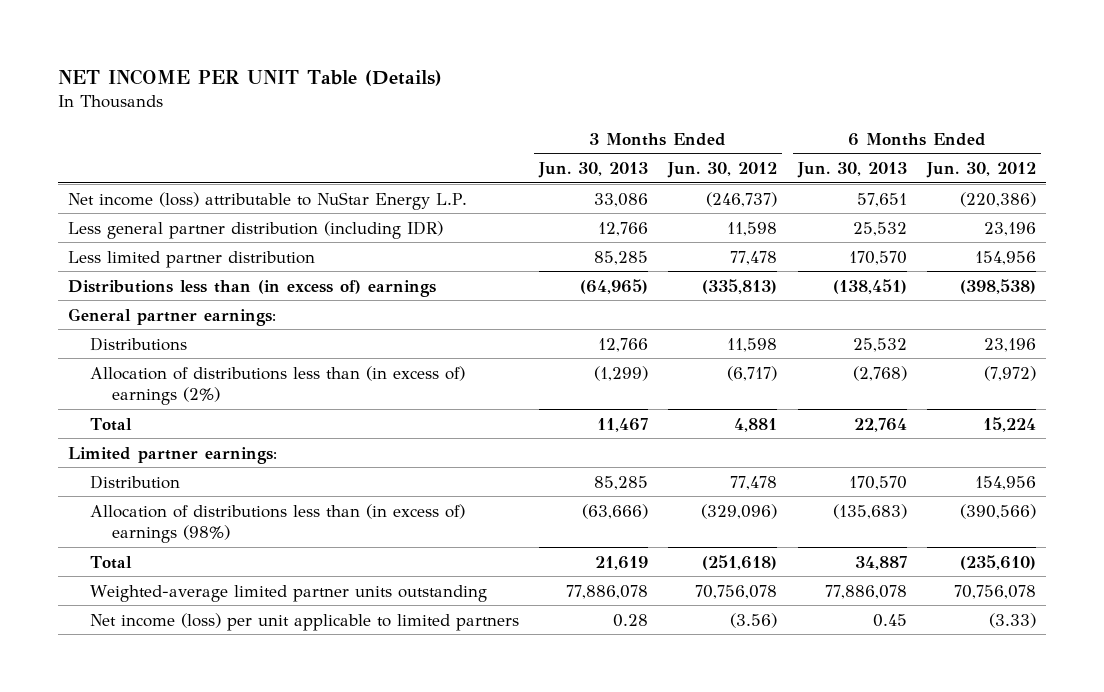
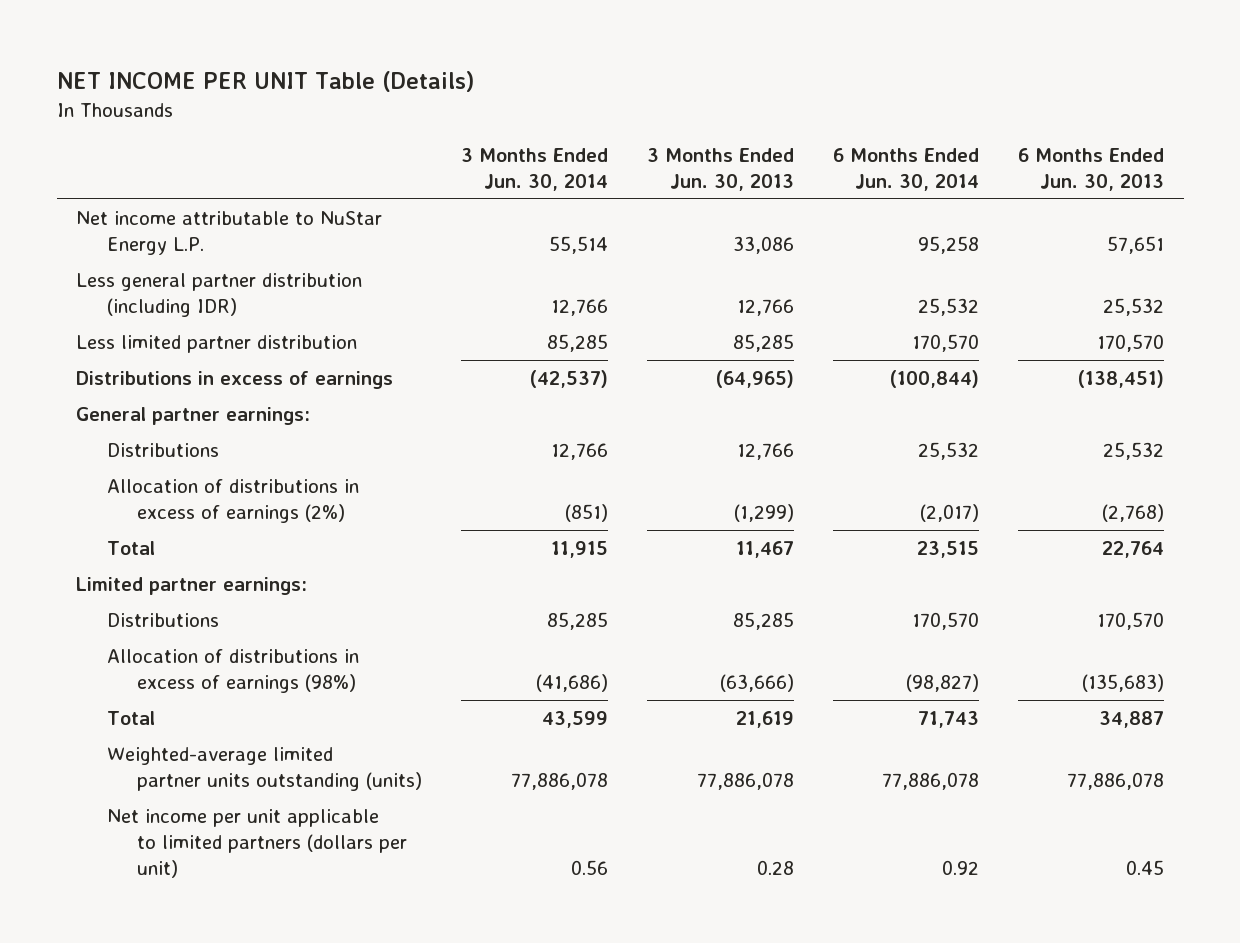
[667,161,778,178] Jun. 30, 2012 -> none
[925,161,1036,178] Jun. 30, 2012 -> none
none -> [460,148,608,192] 3 Months Ended Jun. 30, 2014
none -> [832,148,979,192] 6 Months Ended Jun. 30, 2014
[67,191,467,210] Net income (loss) attributable to NuStar Energy L.P. -> [76,210,383,255] Net income attributable to NuStar Energy L.P.
[67,279,436,297] Distributions less than (in excess of) earnings -> [76,370,394,389] Distributions in excess of earnings
[89,365,465,406] Allocation of distributions less than (in excess of) earnings (2%) -> [106,478,359,523] Allocation of distributions in excess of earnings (2%)
[89,474,180,489] Distribution -> [106,612,219,627] Distributions
[89,503,465,544] Allocation of distributions less than (in excess of) earnings (98%) -> [106,648,359,693] Allocation of distributions in excess of earnings (98%)
[89,584,487,602] Weighted-average limited partner units outstanding -> [106,746,422,791] Weighted-average limited partner units outstanding (units)
[89,612,519,631] Net income (loss) per unit applicable to limited partners -> [106,808,407,878] Net income per unit applicable to limited partners (dollars per unit)

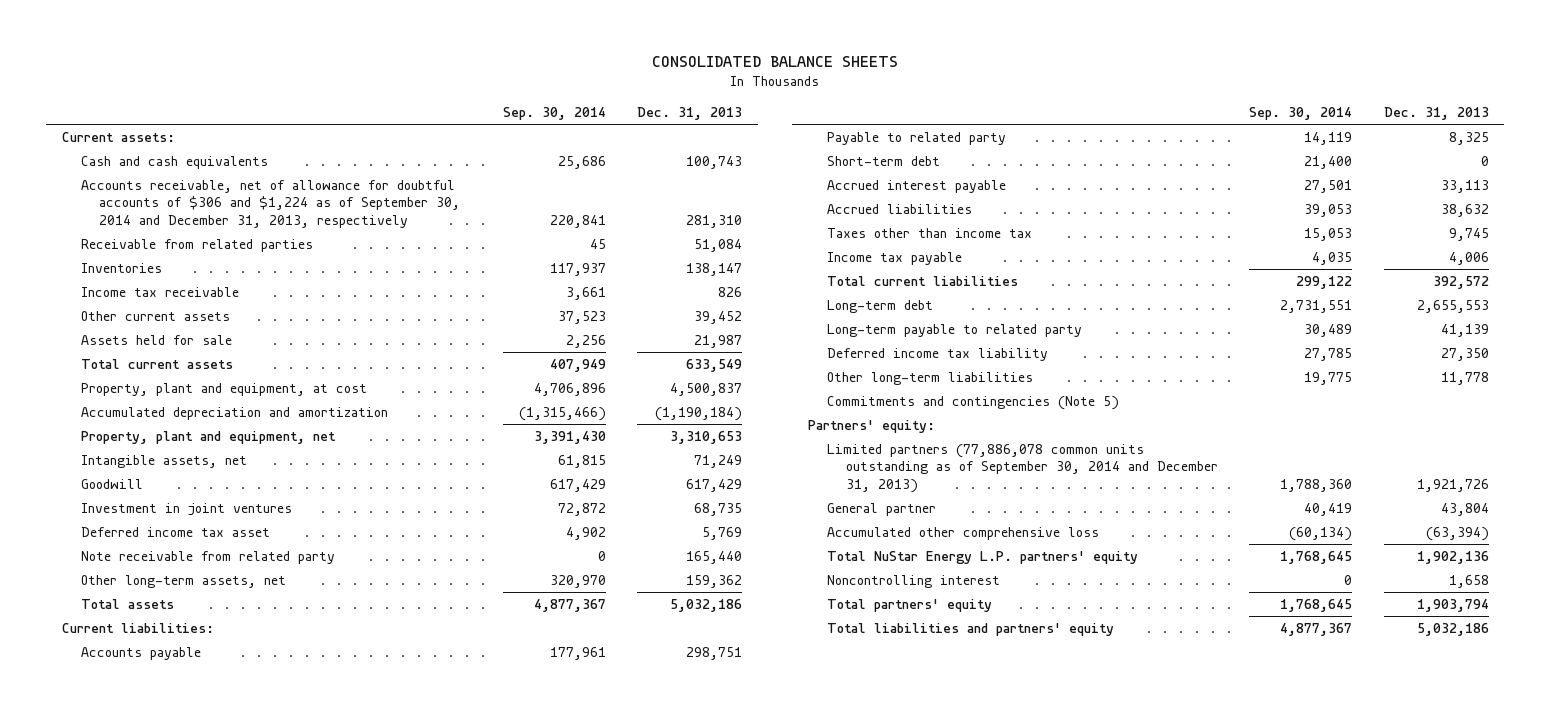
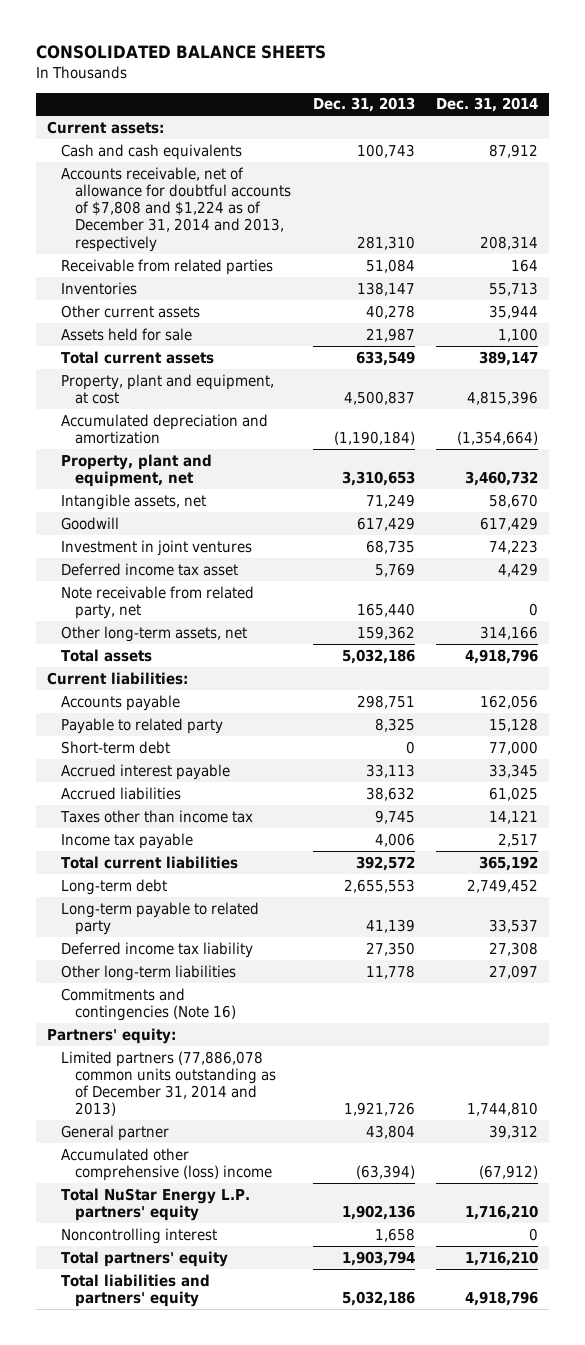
[502,106,606,120] Sep. 30, 2014 -> none
none -> [436,97,539,113] Dec. 31, 2014
[80,179,461,228] Accounts receivable, net of allowance for doubtful accounts of $306 and $1,224 as of September 30, 2014 and December 31, 2013, respectively -> [61,166,292,252] Accounts receivable, net of allowance for doubtful accounts of $7,808 and $1,224 as of December 31, 2014 and 2013, respectively
[80,286,239,297] Income tax receivable -> none
[694,310,743,324] 39,452 -> [365,304,415,319] 40,278
[80,550,335,564] Note receivable from related party -> [61,585,255,619] Note receivable from related party, net
[826,395,1119,410] Commitments and contingencies (Note 5) -> [61,987,237,1021] Commitments and contingencies (Note 16)
[826,443,1218,493] Limited partners (77,886,078 common units outstanding as of September 30, 2014 and December 31, 2013) -> [61,1050,277,1117] Limited partners (77,886,078 common units outstanding as of December 31, 2014 and 2013)
[826,526,1099,540] Accumulated other comprehensive loss -> [61,1147,273,1181] Accumulated other comprehensive (loss) income

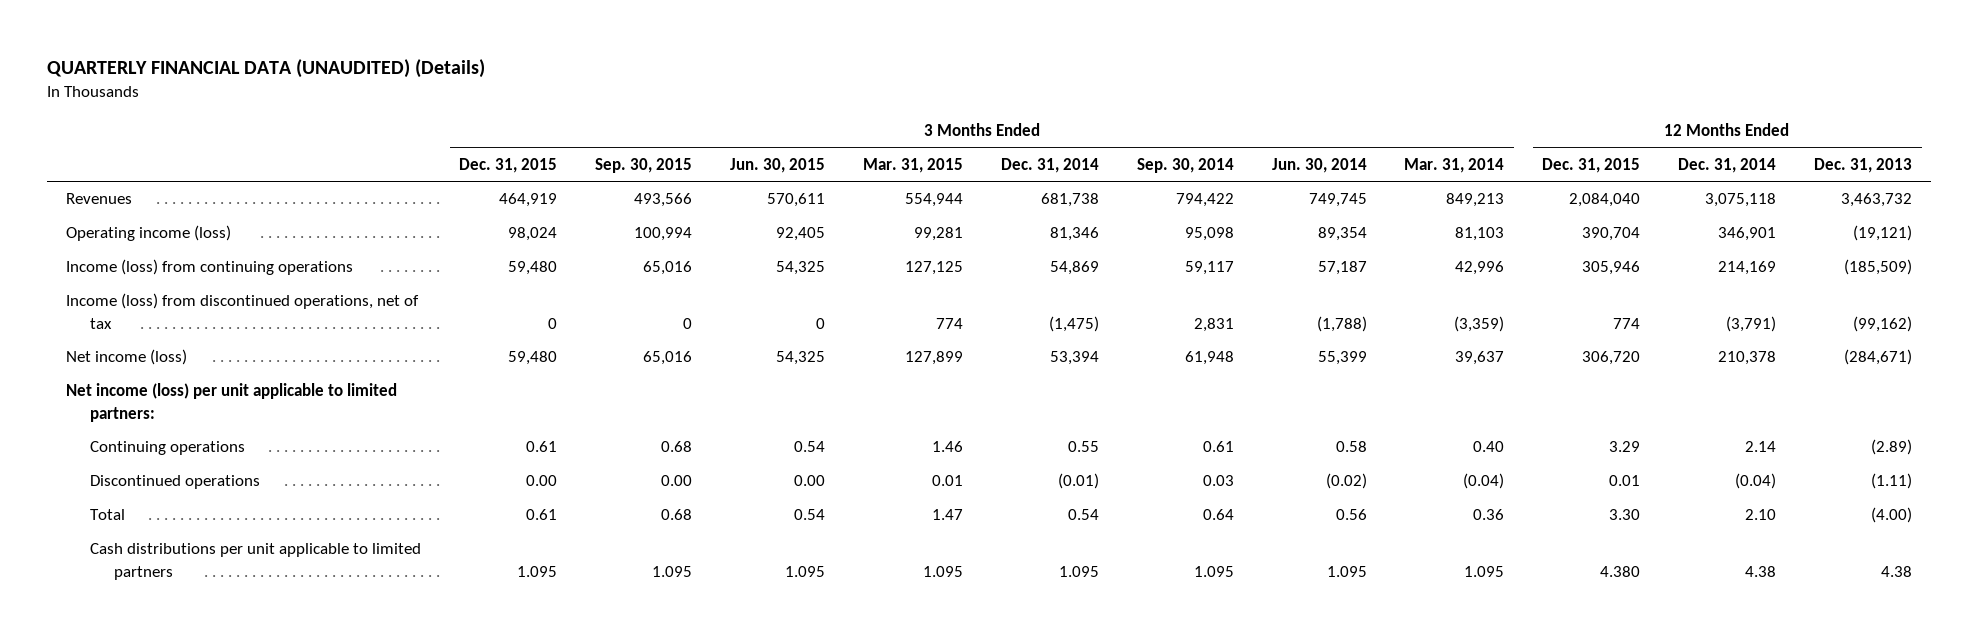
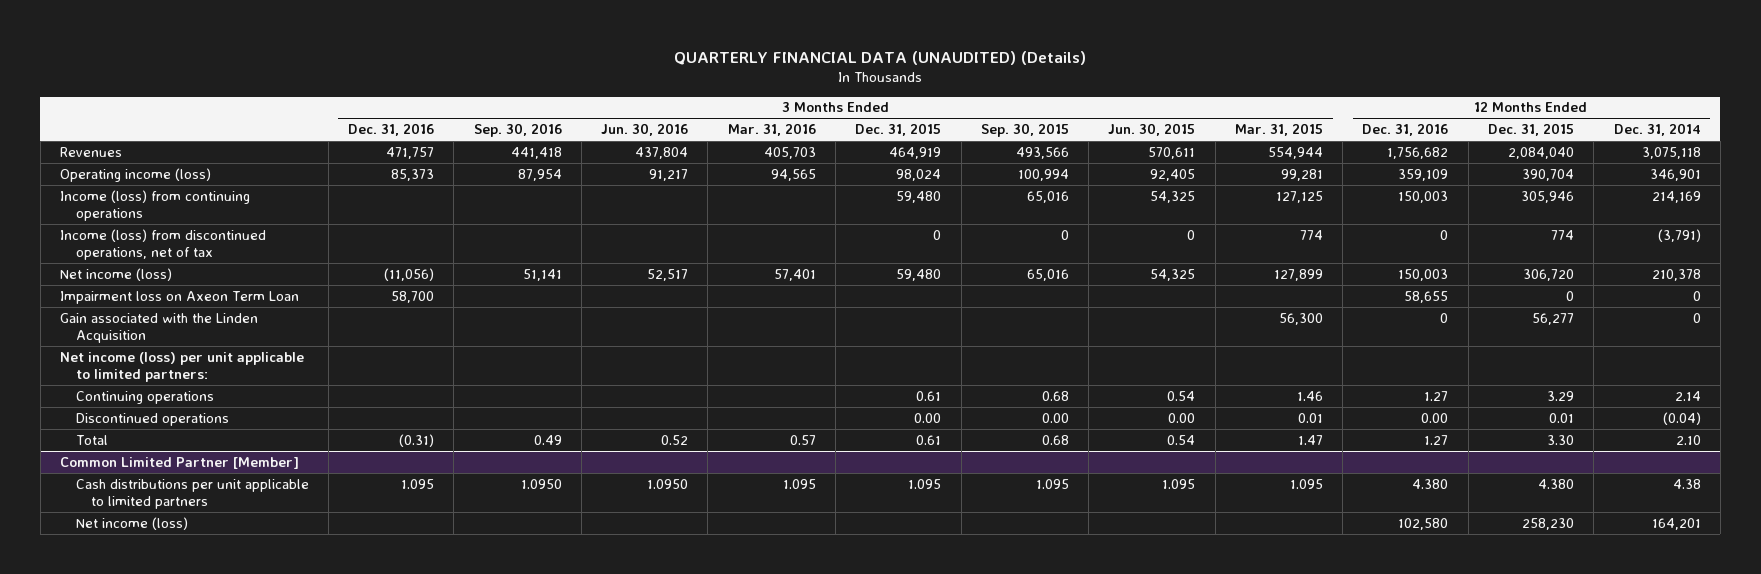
[1000,157,1099,173] Dec. 31, 2014 -> none
[1136,157,1234,173] Sep. 30, 2014 -> none
[1271,157,1367,173] Jun. 30, 2014 -> none
[1404,157,1505,173] Mar. 31, 2014 -> none
[1814,157,1913,173] Dec. 31, 2013 -> none
none -> [348,123,435,137] Dec. 31, 2016
none -> [473,123,562,138] Sep. 30, 2016
none -> [601,123,689,137] Jun. 30, 2016
none -> [727,123,816,137] Mar. 31, 2016
none -> [1362,123,1449,137] Dec. 31, 2016
none -> [60,290,300,304] Impairment loss on Axeon Term Loan
none -> [60,312,259,343] Gain associated with the Linden Acquisition
none -> [60,456,300,469] Common Limited Partner [Member]
none -> [75,516,188,530] Net income (loss)

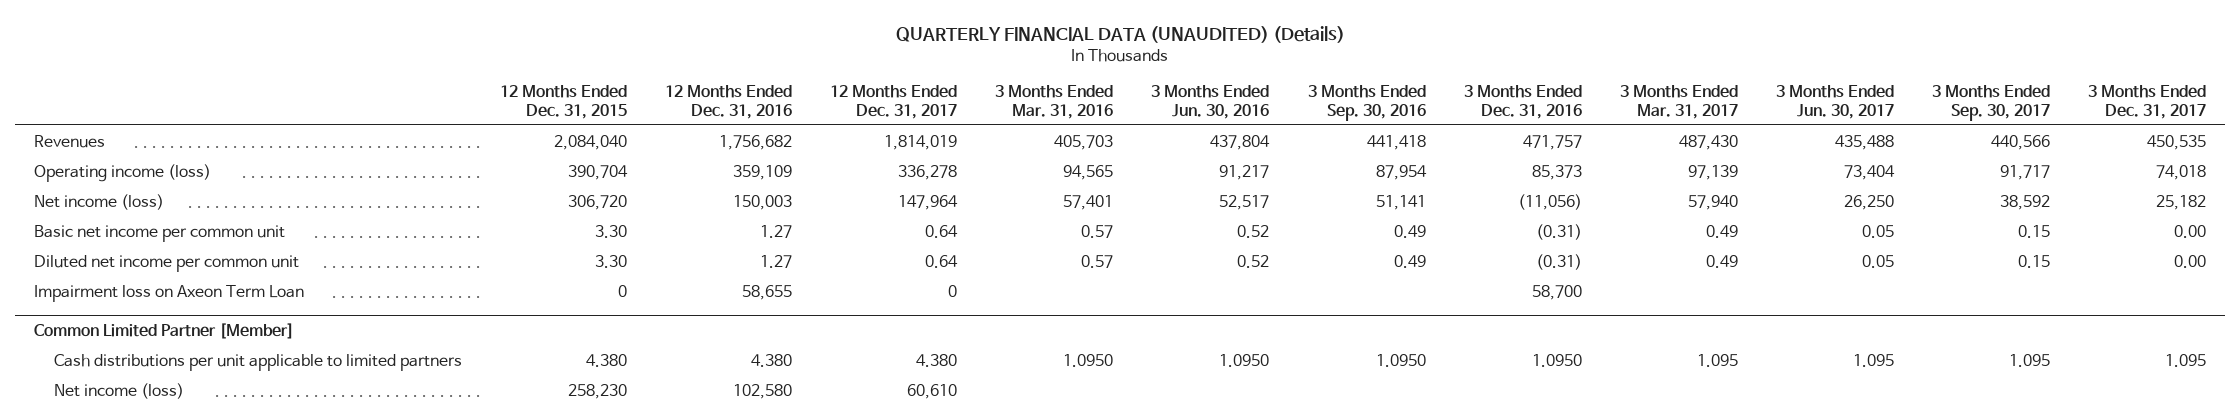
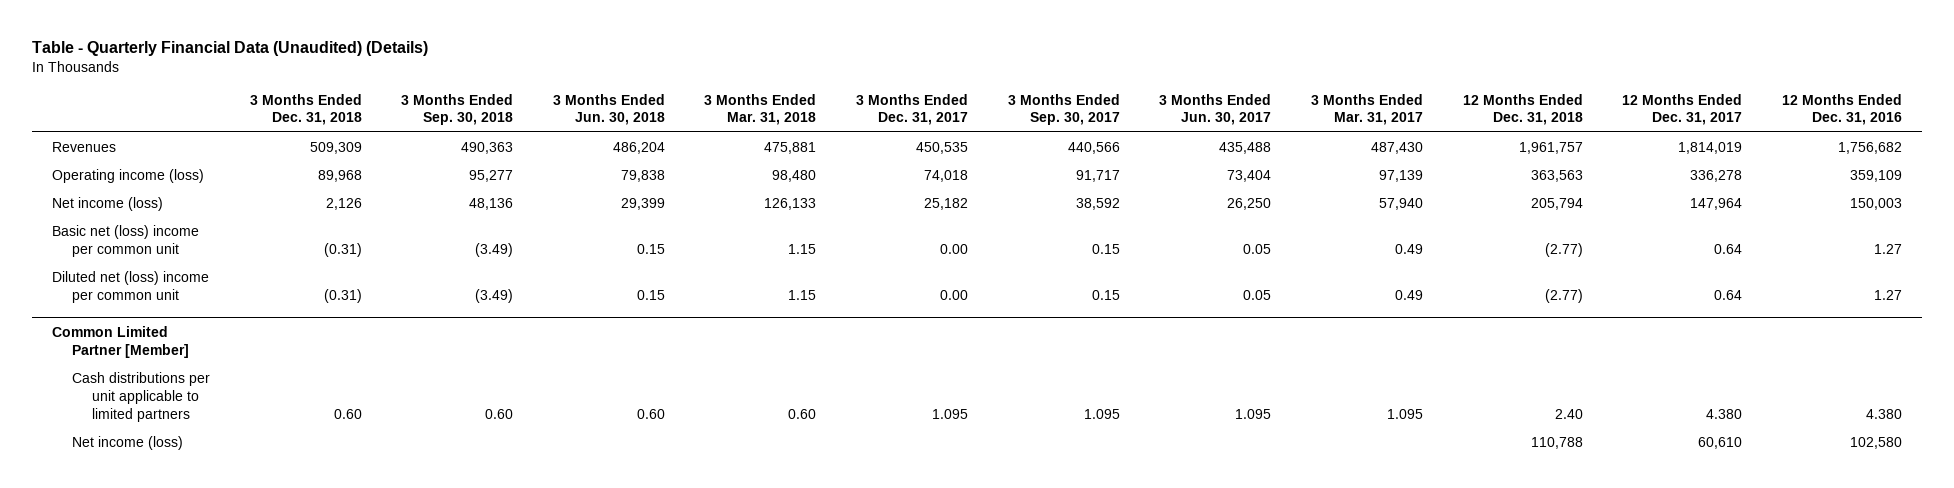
[896,25,1346,43] QUARTERLY FINANCIAL DATA (UNAUDITED) (Details) -> [31,41,428,57] Table - Quarterly Financial Data (Unaudited) (Details)
[500,85,628,119] 12 Months Ended Dec. 31, 2015 -> none
[995,85,1114,119] 3 Months Ended Mar. 31, 2016 -> none
[1151,85,1270,119] 3 Months Ended Jun. 30, 2016 -> none
[1307,85,1426,121] 3 Months Ended Sep. 30, 2016 -> none
[1463,85,1582,119] 3 Months Ended Dec. 31, 2016 -> none
none -> [249,93,362,126] 3 Months Ended Dec. 31, 2018
none -> [401,93,514,126] 3 Months Ended Sep. 30, 2018
none -> [552,93,665,126] 3 Months Ended Jun. 30, 2018
none -> [704,93,817,126] 3 Months Ended Mar. 31, 2018
none -> [1462,93,1583,126] 12 Months Ended Dec. 31, 2018
[34,284,305,302] Impairment loss on Axeon Term Loan -> none
[34,224,286,242] Basic net income per common unit -> [51,224,199,257] Basic net (loss) income per common unit
[34,254,300,272] Diluted net income per common unit -> [51,270,209,303] Diluted net (loss) income per common unit

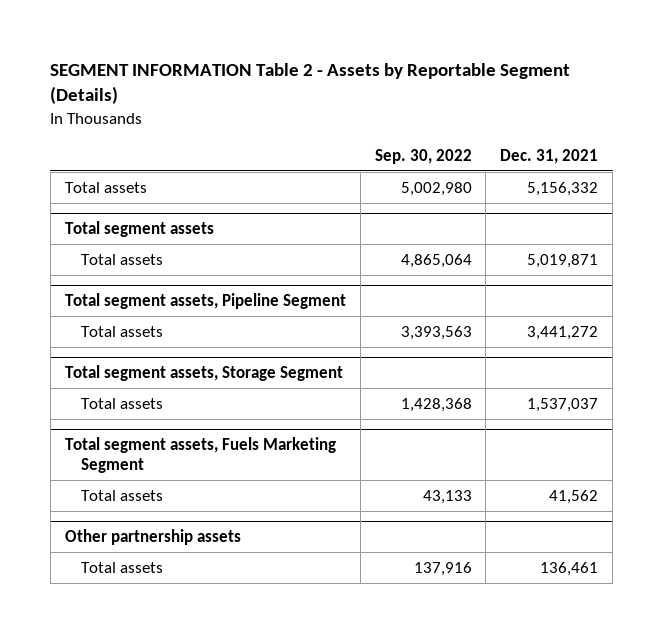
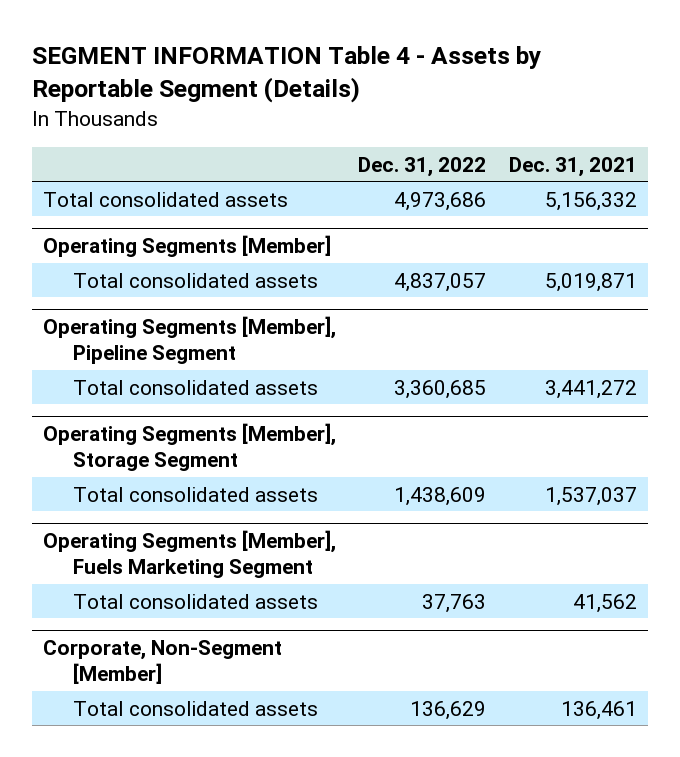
[50,62,571,105] SEGMENT INFORMATION Table 2 - Assets by Reportable Segment (Details) -> [31,46,541,104] SEGMENT INFORMATION Table 4 - Assets by Reportable Segment (Details)
[374,148,472,164] Sep. 30, 2022 -> none
none -> [358,156,487,177] Dec. 31, 2022
[64,292,346,309] Total segment assets, Pipeline Segment -> none
[64,364,343,381] Total segment assets, Storage Segment -> none
[64,436,336,473] Total segment assets, Fuels Marketing Segment -> none
[64,181,147,193] Total assets -> [42,191,288,207] Total consolidated assets
[64,220,214,237] Total segment assets -> [42,235,331,258] Operating Segments [Member]
[80,253,163,265] Total assets -> [72,272,318,288] Total consolidated assets
none -> [42,316,336,364] Operating Segments [Member], Pipeline Segment
[80,325,163,337] Total assets -> [72,379,318,395] Total consolidated assets
none -> [42,423,336,471] Operating Segments [Member], Storage Segment
[80,397,163,409] Total assets -> [72,486,318,502] Total consolidated assets
none -> [42,530,336,578] Operating Segments [Member], Fuels Marketing Segment
[80,489,163,501] Total assets -> [72,593,318,609] Total consolidated assets
[64,528,241,545] Other partnership assets -> [42,640,282,684] Corporate, Non-Segment [Member]
[80,561,163,573] Total assets -> [72,700,318,716] Total consolidated assets

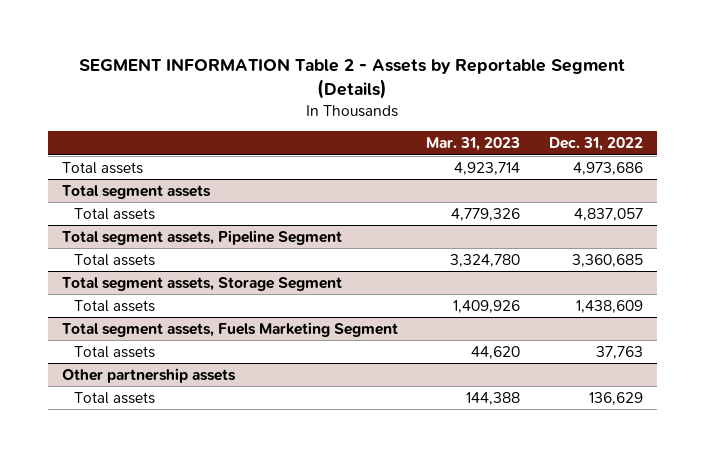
[31,46,541,104] SEGMENT INFORMATION Table 4 - Assets by Reportable Segment (Details) -> [79,58,626,100] SEGMENT INFORMATION Table 2 - Assets by Reportable Segment (Details)
[508,156,637,177] Dec. 31, 2021 -> none
none -> [426,137,521,152] Mar. 31, 2023
[42,316,336,364] Operating Segments [Member], Pipeline Segment -> none
[42,423,336,471] Operating Segments [Member], Storage Segment -> none
[42,530,336,578] Operating Segments [Member], Fuels Marketing Segment -> none
[42,191,288,207] Total consolidated assets -> [61,161,143,174] Total assets
[42,235,331,258] Operating Segments [Member] -> [61,184,211,199] Total segment assets
[72,272,318,288] Total consolidated assets -> [73,207,155,220] Total assets
none -> [61,229,342,245] Total segment assets, Pipeline Segment
[72,379,318,395] Total consolidated assets -> [73,253,155,266] Total assets
none -> [61,276,342,291] Total segment assets, Storage Segment
[72,486,318,502] Total consolidated assets -> [73,299,155,312] Total assets
none -> [61,321,398,337] Total segment assets, Fuels Marketing Segment
[72,593,318,609] Total consolidated assets -> [73,345,155,358] Total assets
[42,640,282,684] Corporate, Non-Segment [Member] -> [61,367,236,383] Other partnership assets
[72,700,318,716] Total consolidated assets -> [73,391,155,404] Total assets

